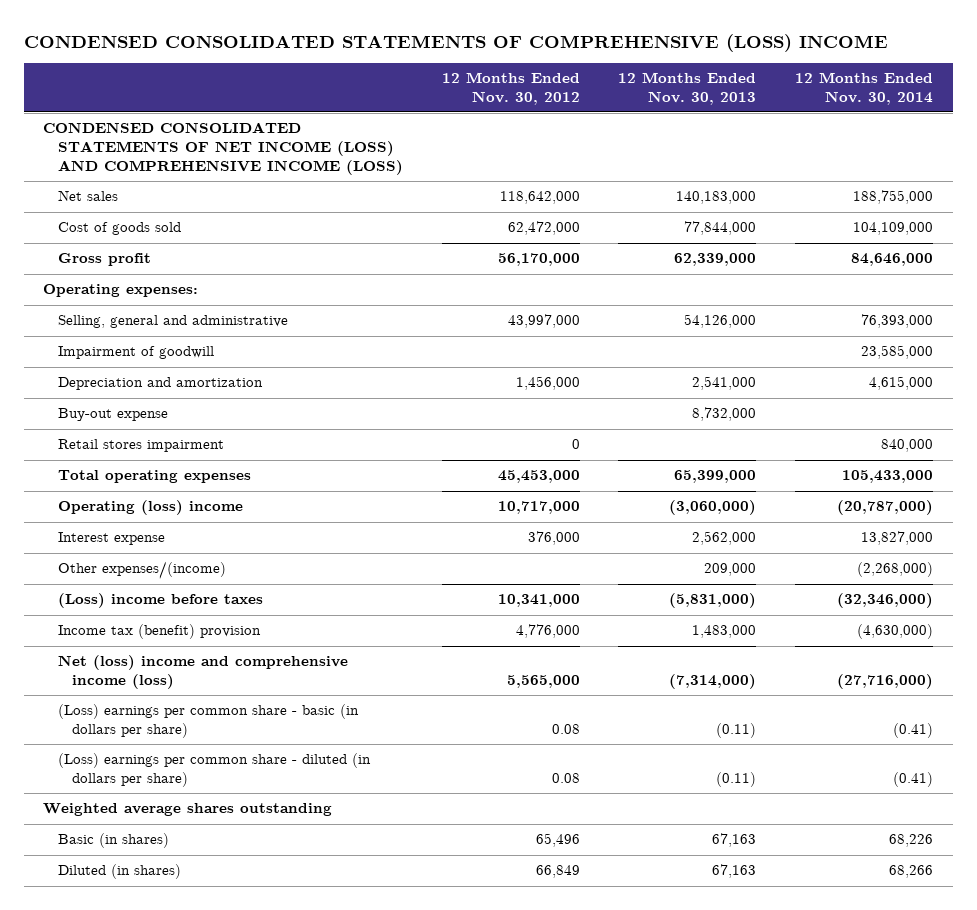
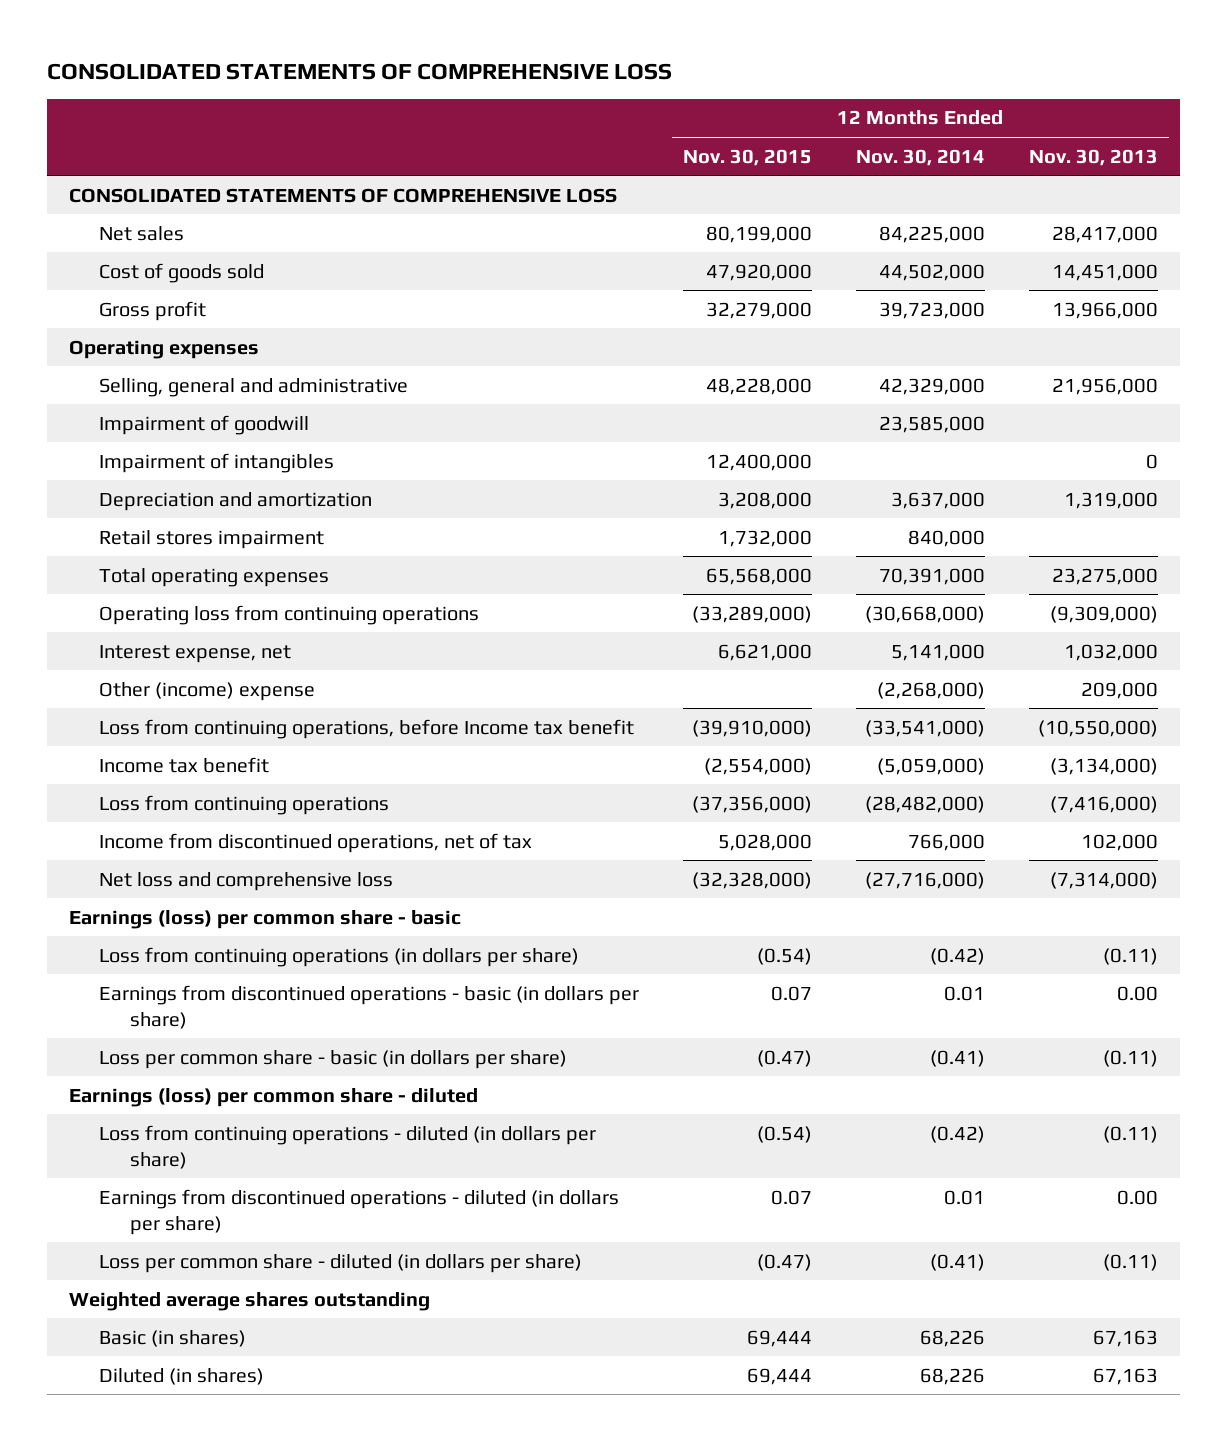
[24,33,889,52] CONDENSED CONSOLIDATED STATEMENTS OF COMPREHENSIVE (LOSS) INCOME -> [47,62,673,80] CONSOLIDATED STATEMENTS OF COMPREHENSIVE LOSS
[441,72,580,105] 12 Months Ended Nov. 30, 2012 -> none
none -> [683,148,813,166] Nov. 30, 2015
[43,122,403,175] CONDENSED CONSOLIDATED STATEMENTS OF NET INCOME (LOSS) AND COMPREHENSIVE INCOME (LOSS) -> [69,187,618,203] CONSOLIDATED STATEMENTS OF COMPREHENSIVE LOSS
[676,191,757,205] 140,183,000 -> [1051,225,1158,243] 28,417,000
[853,190,934,205] 188,755,000 -> [878,225,985,243] 84,225,000
[684,221,757,236] 77,844,000 -> [1051,263,1158,281] 14,451,000
[853,222,934,236] 104,109,000 -> [878,263,985,281] 44,502,000
[674,253,757,267] 62,339,000 -> [1051,301,1158,319] 13,966,000
[851,253,934,267] 84,646,000 -> [878,301,985,319] 39,723,000
[43,284,199,298] Operating expenses: -> [69,339,260,359] Operating expenses
[684,314,757,329] 54,126,000 -> [1051,377,1158,395] 21,956,000
[861,314,934,329] 76,393,000 -> [878,377,985,395] 42,329,000
[57,408,168,422] Buy-out expense -> none
none -> [99,452,335,473] Impairment of intangibles
[692,376,757,391] 2,541,000 -> [1063,491,1158,509] 1,319,000
[869,376,934,391] 4,615,000 -> [890,491,985,509] 3,637,000
[674,470,757,484] 65,399,000 -> [1051,567,1158,585] 23,275,000
[842,470,934,484] 105,433,000 -> [878,567,985,585] 70,391,000
[57,500,243,516] Operating (loss) income -> [99,604,480,625] Operating loss from continuing operations
[669,500,757,516] (3,060,000) -> [1049,605,1158,623] (9,309,000)
[837,500,934,516] (20,787,000) -> [864,605,985,623] (30,668,000)
[57,532,165,546] Interest expense -> [99,644,292,663] Interest expense, net
[692,531,757,546] 2,562,000 -> [1063,643,1158,661] 1,032,000
[861,531,934,546] 13,827,000 -> [890,643,985,661] 5,141,000
[57,561,226,580] Other expenses/(income) -> [99,681,316,701] Other (income) expense
[57,593,263,609] (Loss) income before taxes -> [99,718,635,739] Loss from continuing operations, before Income tax benefit
[669,593,757,609] (5,831,000) -> [1037,719,1158,737] (10,550,000)
[837,593,934,609] (32,346,000) -> [864,719,985,737] (33,541,000)
[57,624,261,640] Income tax (benefit) provision -> [99,756,270,773] Income tax benefit
[692,625,757,639] 1,483,000 -> [1049,757,1158,775] (3,134,000)
[857,624,934,640] (4,630,000) -> [876,757,985,775] (5,059,000)
none -> [99,794,390,815] Loss from continuing operations
none -> [99,832,533,853] Income from discontinued operations, net of tax
[57,655,348,690] Net (loss) income and comprehensive income (loss) -> [99,871,394,891] Net loss and comprehensive loss
none -> [69,909,462,929] Earnings (loss) per common share - basic
none -> [99,946,580,967] Loss from continuing operations (in dollars per share)
none -> [99,984,640,1029] Earnings from discontinued operations - basic (in dollars per share)
[57,704,359,739] (Loss) earnings per common share - basic (in dollars per share) -> [99,1049,568,1069] Loss per common share - basic (in dollars per share)
none -> [69,1087,479,1107] Earnings (loss) per common share - diluted
none -> [99,1124,597,1169] Loss from continuing operations - diluted (in dollars per share)
none -> [99,1188,620,1235] Earnings from discontinued operations - diluted (in dollars per share)
[57,753,371,788] (Loss) earnings per common share - diluted (in dollars per share) -> [99,1253,583,1273] Loss per common share - diluted (in dollars per share)
[889,865,934,879] 68,266 -> [919,1367,985,1385] 68,226

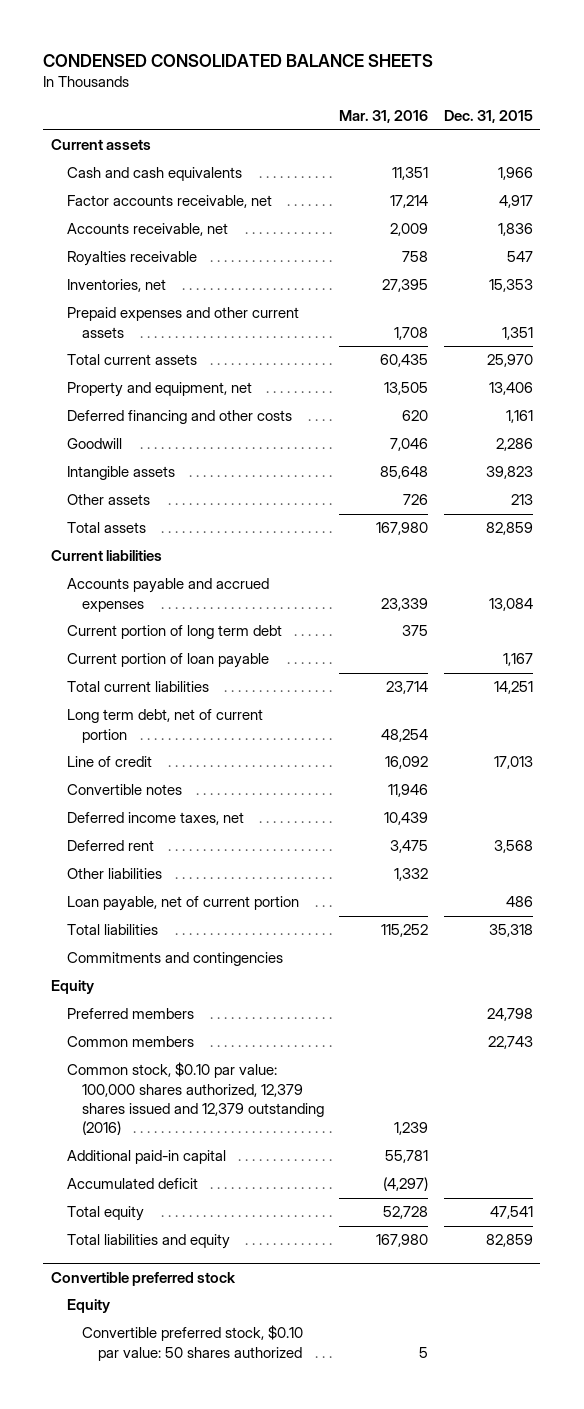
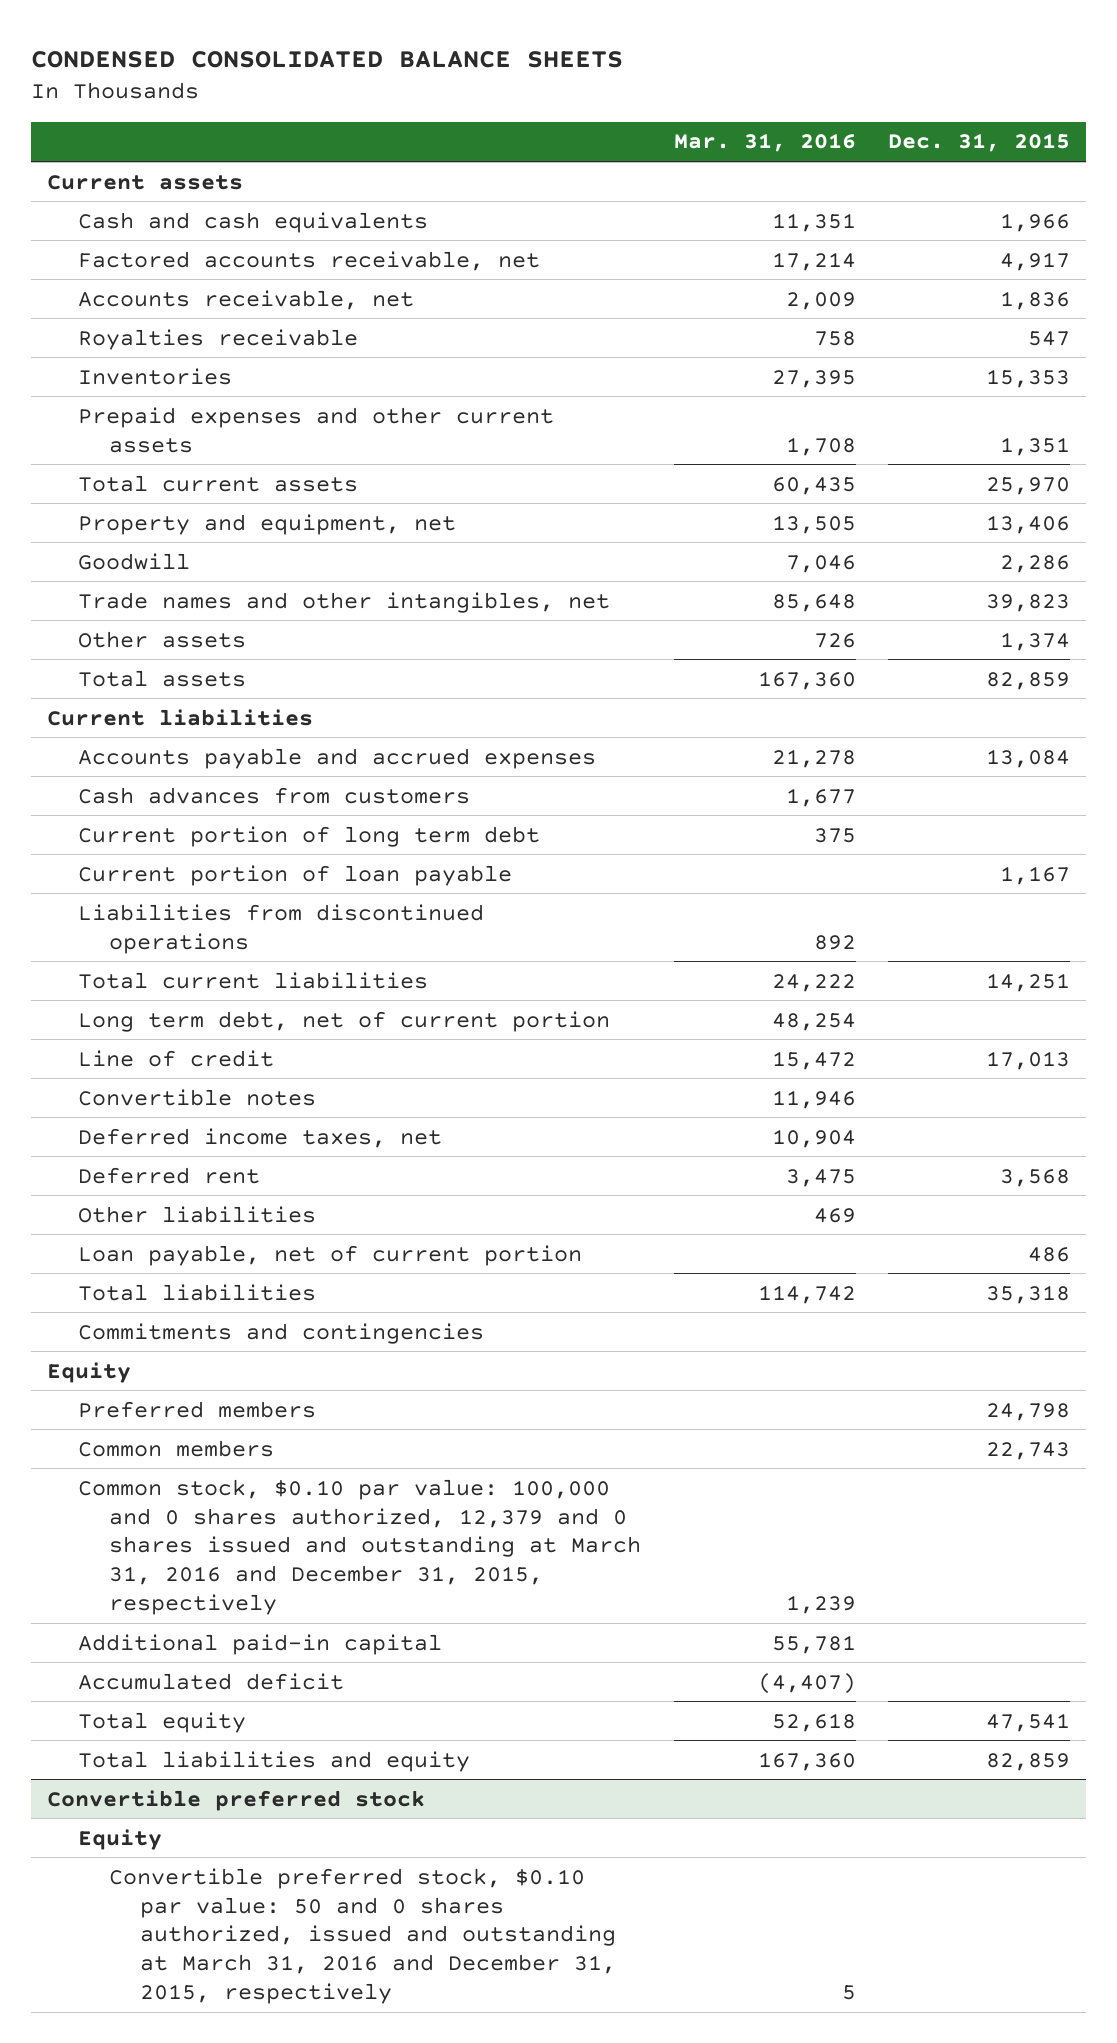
[66,195,272,209] Factor accounts receivable, net -> [77,250,540,271] Factored accounts receivable, net
[66,279,166,293] Inventories, net -> [77,367,232,385] Inventories
[66,410,292,425] Deferred financing and other costs -> none
[66,466,175,481] Intangible assets -> [77,591,610,613] Trade names and other intangibles, net
[510,494,533,506] 213 -> [999,631,1070,651] 1,374
[376,522,429,536] 167,980 -> [757,670,856,690] 167,360
[381,597,429,611] 23,339 -> [771,748,856,768] 21,278
none -> [77,786,470,804] Cash advances from customers
none -> [77,903,484,954] Liabilities from discontinued operations
[386,681,429,695] 23,714 -> [771,973,856,992] 24,222
[385,756,429,770] 16,092 -> [771,1050,856,1070] 15,472
[384,812,429,826] 10,439 -> [771,1128,856,1148] 10,904
[394,868,429,882] 1,332 -> [813,1207,856,1223] 469
[381,924,429,938] 115,252 -> [757,1284,856,1304] 114,742
[66,1062,325,1136] Common stock, $0.10 par value: 100,000 shares authorized, 12,379 shares issued and 12,379 outstanding (2016) -> [77,1478,642,1616] Common stock, $0.10 par value: 100,000 and 0 shares authorized, 12,379 and 0 shares issued and outstanding at March 31, 2016 and December 31, 2015, respectively
[383,1177,429,1192] (4,297) -> [757,1672,856,1694] (4,407)
[383,1206,429,1220] 52,728 -> [771,1712,856,1732] 52,618
[376,1234,429,1248] 167,980 -> [757,1751,856,1771] 167,360
[82,1325,304,1361] Convertible preferred stock, $0.10 par value: 50 shares authorized -> [109,1867,617,2005] Convertible preferred stock, $0.10 par value: 50 and 0 shares authorized, issued and outstanding at March 31, 2016 and December 31, 2015, respectively

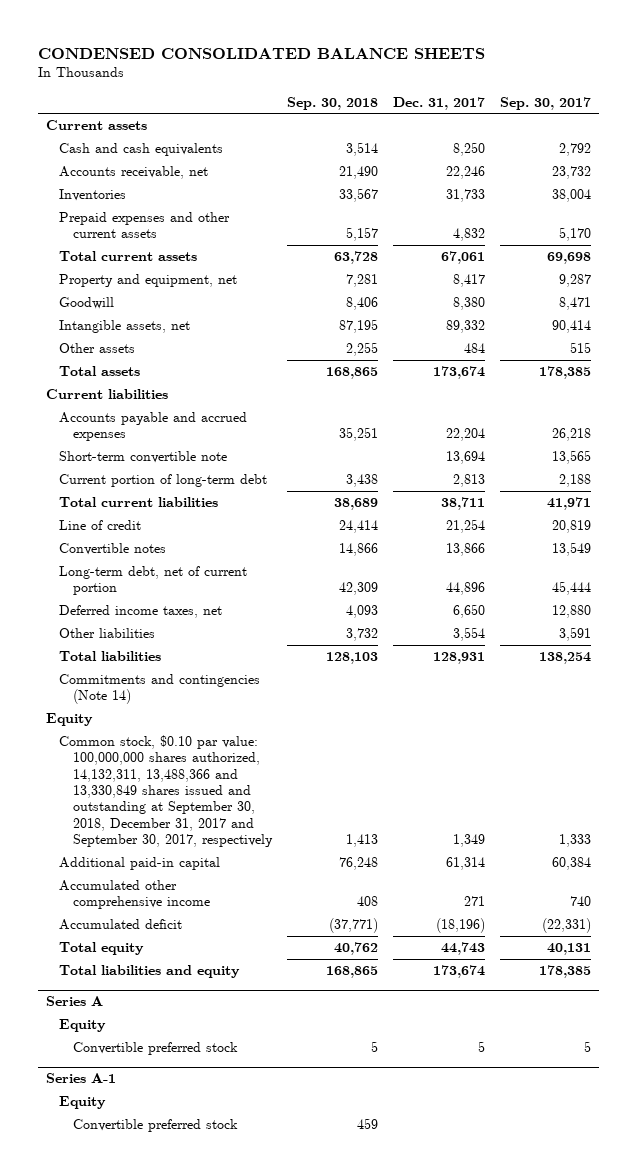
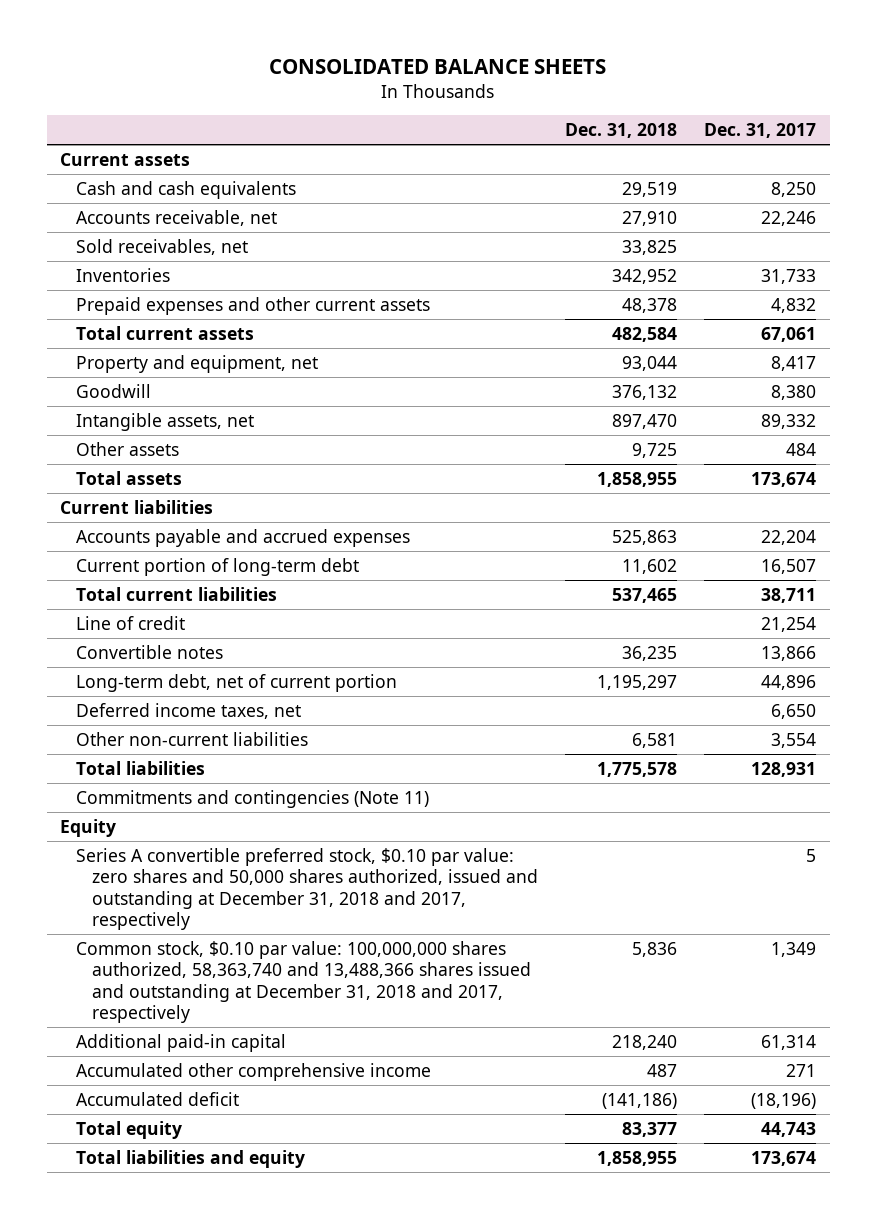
[38,48,486,60] CONDENSED CONSOLIDATED BALANCE SHEETS -> [269,59,607,75] CONSOLIDATED BALANCE SHEETS
[286,96,378,110] Sep. 30, 2018 -> none
[500,96,592,110] Sep. 30, 2017 -> none
none -> [565,123,678,139] Dec. 31, 2018
none -> [76,238,249,255] Sold receivables, net
[59,450,228,463] Short-term convertible note -> none
[452,473,485,487] 2,813 -> [761,558,817,574] 16,507
[59,627,156,638] Other liabilities -> [76,731,309,746] Other non-current liabilities
[59,673,261,705] Commitments and contingencies (Note 14) -> [76,789,430,808] Commitments and contingencies (Note 11)
none -> [76,847,539,931] Series A convertible preferred stock, $0.10 par value: zero shares and 50,000 shares authorized, issued and outstanding at December 31, 2018 and 2017, respectively
[59,734,273,847] Common stock, $0.10 par value: 100,000,000 shares authorized, 14,132,311, 13,488,366 and 13,330,849 shares issued and outstanding at September 30, 2018, December 31, 2017 and September 30, 2017, respectively -> [76,940,532,1024] Common stock, $0.10 par value: 100,000,000 shares authorized, 58,363,740 and 13,488,366 shares issued and outstanding at December 31, 2018 and 2017, respectively
[45,996,103,1007] Series A -> none
[59,1018,107,1032] Equity -> none
[72,1041,238,1055] Convertible preferred stock -> none
[45,1073,116,1084] Series A-1 -> none
[59,1095,107,1109] Equity -> none
[72,1118,238,1132] Convertible preferred stock -> none

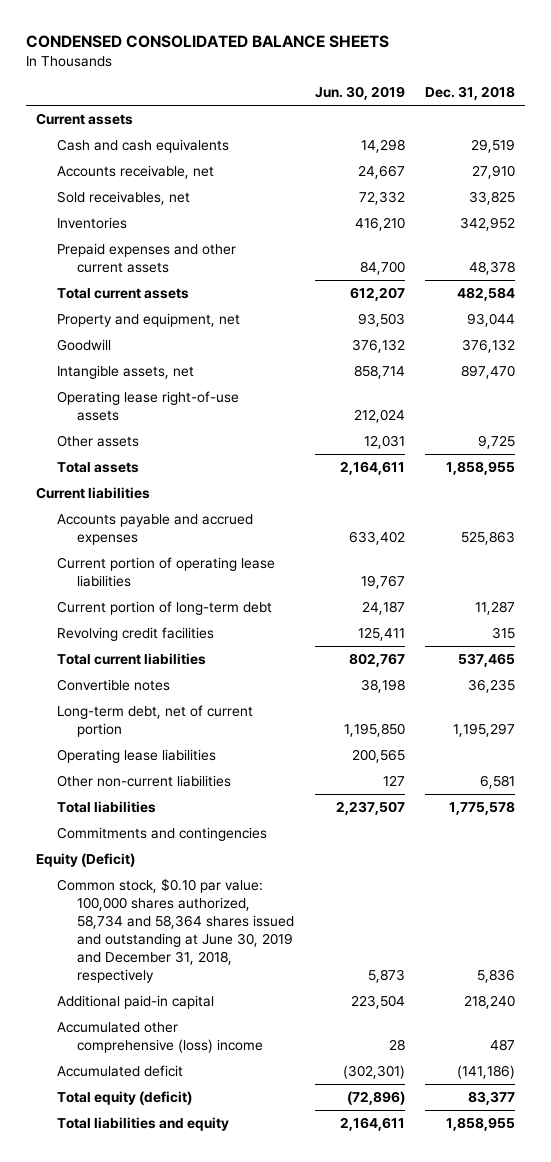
[269,59,607,75] CONSOLIDATED BALANCE SHEETS -> [25,35,389,49] CONDENSED CONSOLIDATED BALANCE SHEETS
[704,123,817,139] Dec. 31, 2017 -> none
none -> [314,86,405,101] Jun. 30, 2019
none -> [56,390,239,421] Operating lease right-of-use assets
none -> [56,556,275,587] Current portion of operating lease liabilities
[622,558,678,574] 11,602 -> [474,600,515,615] 11,287
none -> [56,626,214,641] Revolving credit facilities
[76,615,186,630] Line of credit -> none
[76,702,302,719] Deferred income taxes, net -> none
none -> [56,748,216,763] Operating lease liabilities
[76,847,539,931] Series A convertible preferred stock, $0.10 par value: zero shares and 50,000 shares authorized, issued and outstanding at December 31, 2018 and 2017, respectively -> none
[76,789,430,808] Commitments and contingencies (Note 11) -> [56,826,267,841] Commitments and contingencies
[60,818,117,837] Equity -> [35,852,135,867] Equity (Deficit)
[76,940,532,1024] Common stock, $0.10 par value: 100,000,000 shares authorized, 58,363,740 and 13,488,366 shares issued and outstanding at December 31, 2018 and 2017, respectively -> [56,877,295,983] Common stock, $0.10 par value: 100,000 shares authorized, 58,734 and 58,364 shares issued and outstanding at June 30, 2019 and December 31, 2018, respectively
[76,1062,432,1081] Accumulated other comprehensive income -> [56,1021,264,1053] Accumulated other comprehensive (loss) income
[76,1120,183,1139] Total equity -> [56,1090,192,1105] Total equity (deficit)

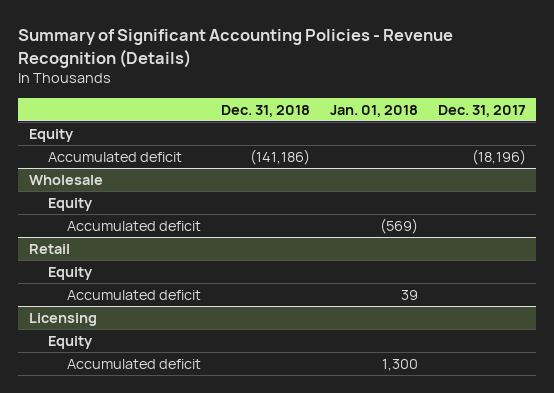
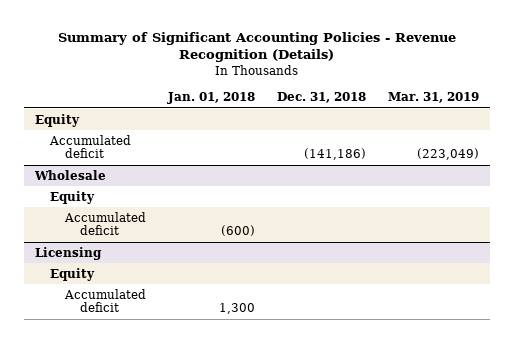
[437,104,526,117] Dec. 31, 2017 -> none
none -> [388,92,480,104] Mar. 31, 2019
[28,243,70,254] Retail -> none
[47,266,93,280] Equity -> none
[66,289,201,300] Accumulated deficit -> none
[379,217,418,234] (569) -> [221,225,256,237] (600)

